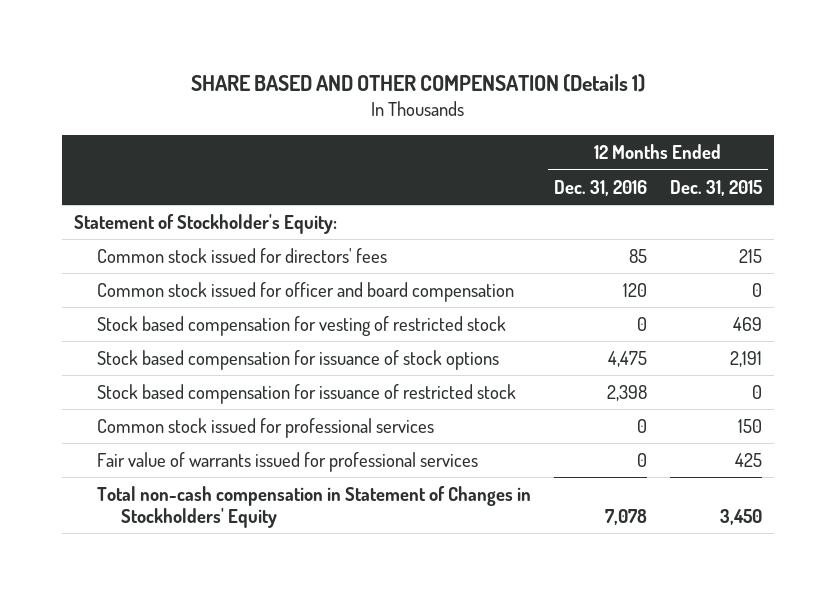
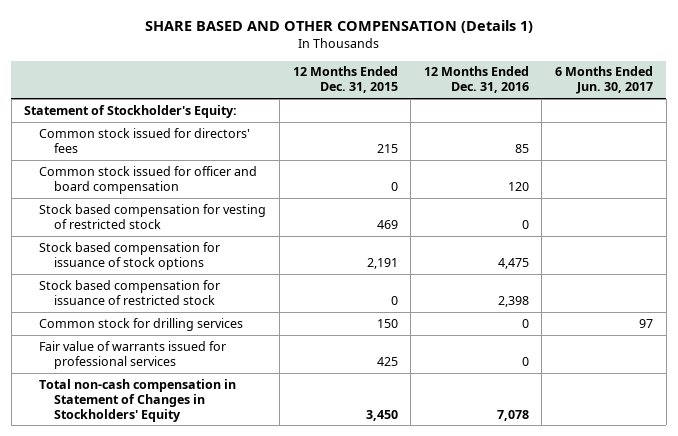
none -> [555,66,654,95] 6 Months Ended Jun. 30, 2017
[97,418,435,439] Common stock issued for professional services -> [39,317,244,331] Common stock for drilling services

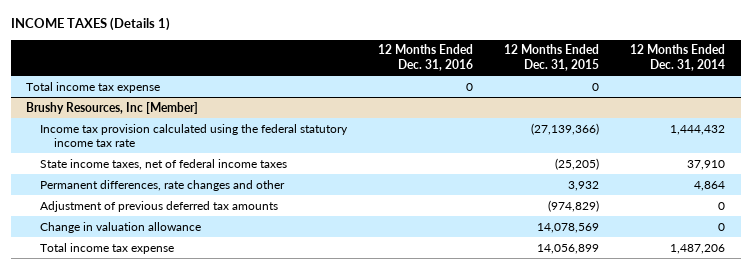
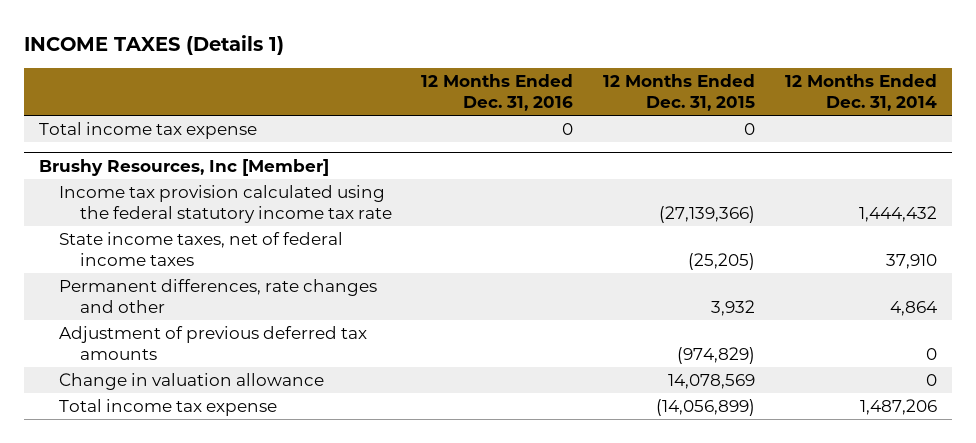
[537,243,600,254] 14,056,899 -> [656,399,756,417] (14,056,899)

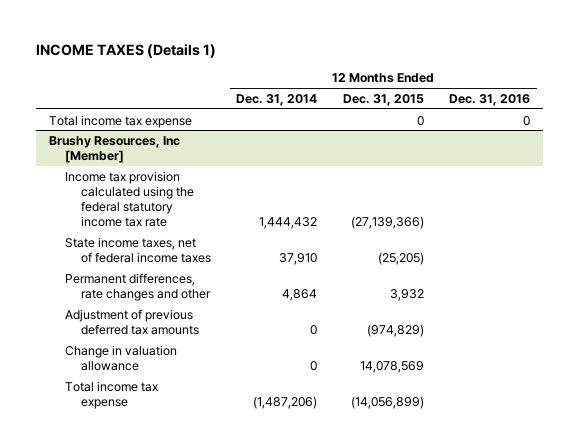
[859,399,937,416] 1,487,206 -> [253,395,318,409] (1,487,206)

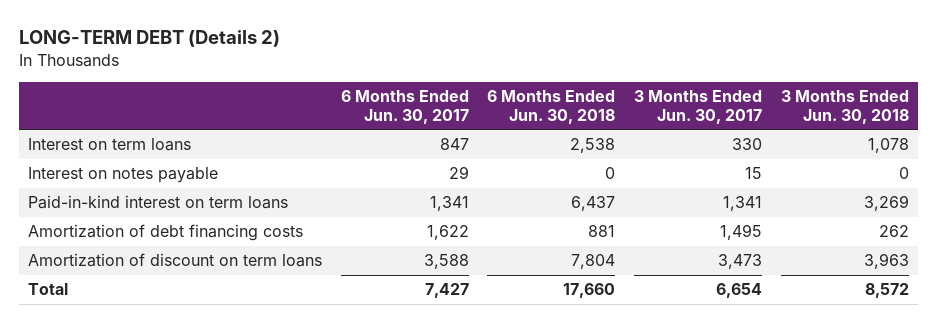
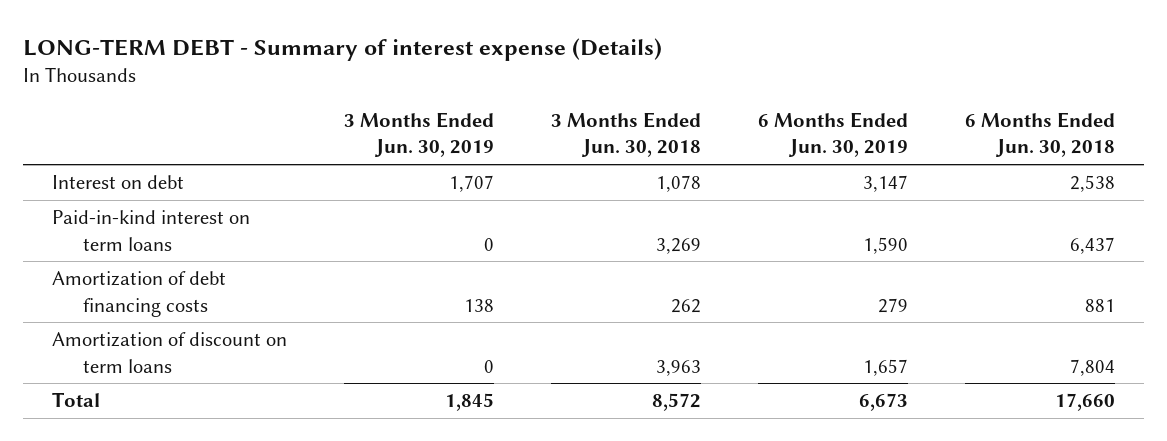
[18,29,280,47] LONG-TERM DEBT (Details 2) -> [23,37,663,61] LONG-TERM DEBT - Summary of interest expense (Details)
[340,89,469,124] 6 Months Ended Jun. 30, 2017 -> none
[634,89,763,124] 3 Months Ended Jun. 30, 2017 -> none
none -> [343,111,494,158] 3 Months Ended Jun. 30, 2019
none -> [758,111,909,158] 6 Months Ended Jun. 30, 2019
[28,167,219,184] Interest on notes payable -> none
[28,138,192,152] Interest on term loans -> [51,175,184,190] Interest on debt

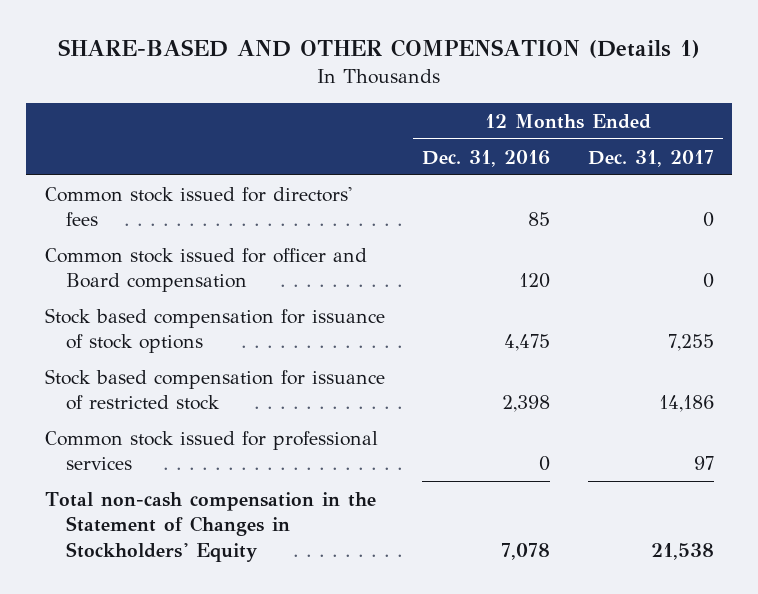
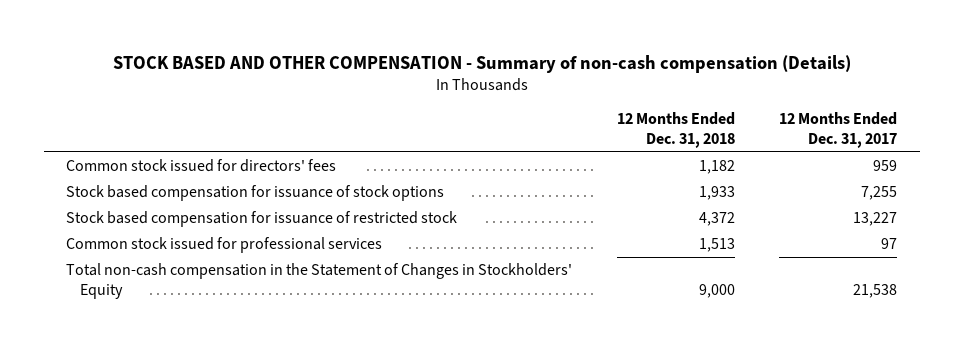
[58,39,701,59] SHARE-BASED AND OTHER COMPENSATION (Details 1) -> [112,54,851,73] STOCK BASED AND OTHER COMPENSATION - Summary of non-cash compensation (Details)
[422,149,551,167] Dec. 31, 2016 -> none
none -> [616,112,735,149] 12 Months Ended Dec. 31, 2018
[44,247,367,293] Common stock issued for officer and Board compensation -> none
[702,212,714,228] 0 -> [873,160,898,172] 959
[658,395,714,413] 14,186 -> [853,212,898,227] 13,227

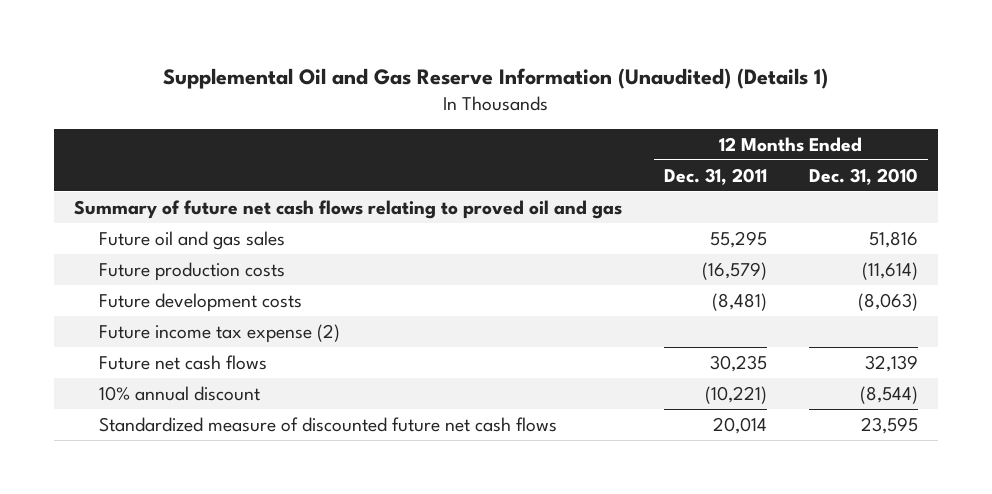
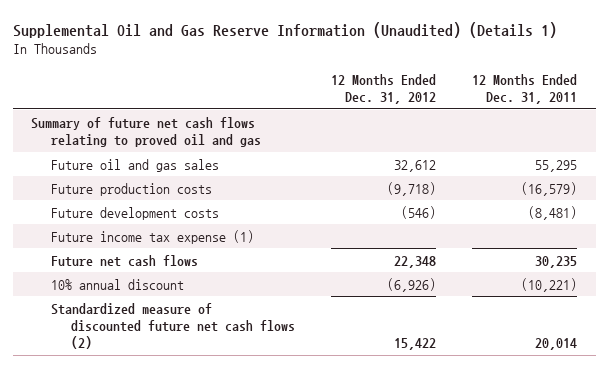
[808,167,918,185] Dec. 31, 2010 -> none
none -> [331,73,437,105] 12 Months Ended Dec. 31, 2012
[98,323,340,343] Future income tax expense (2) -> [50,229,254,244] Future income tax expense (1)
[98,416,557,432] Standardized measure of discounted future net cash flows -> [50,302,295,350] Standardized measure of discounted future net cash flows (2)

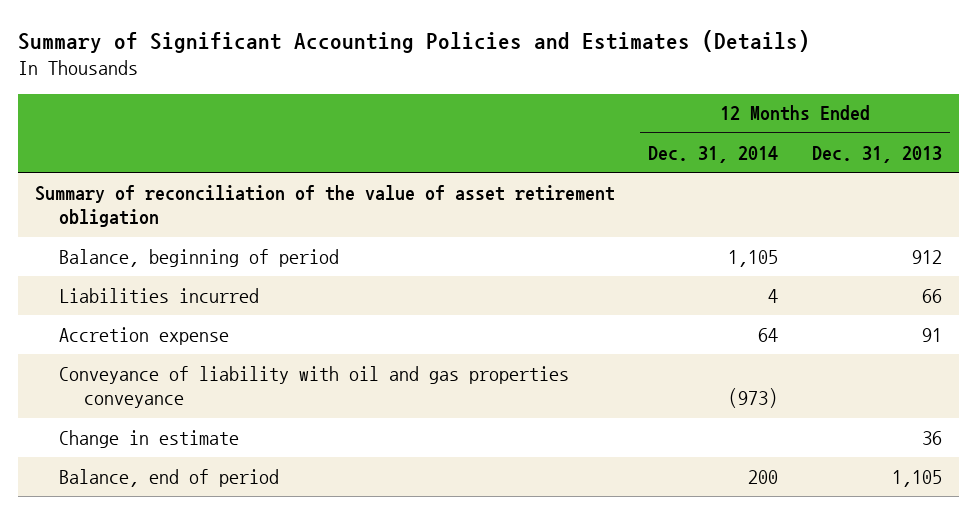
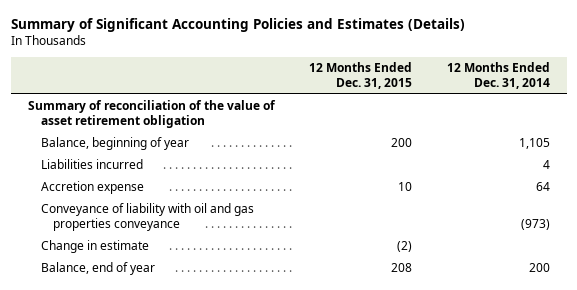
[811,145,942,163] Dec. 31, 2013 -> none
none -> [309,61,413,90] 12 Months Ended Dec. 31, 2015
[59,248,340,267] Balance, beginning of period -> [40,137,189,151] Balance, beginning of year
[59,468,280,487] Balance, end of period -> [40,262,155,276] Balance, end of year

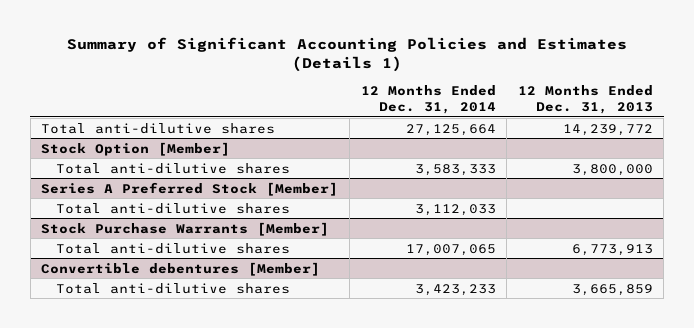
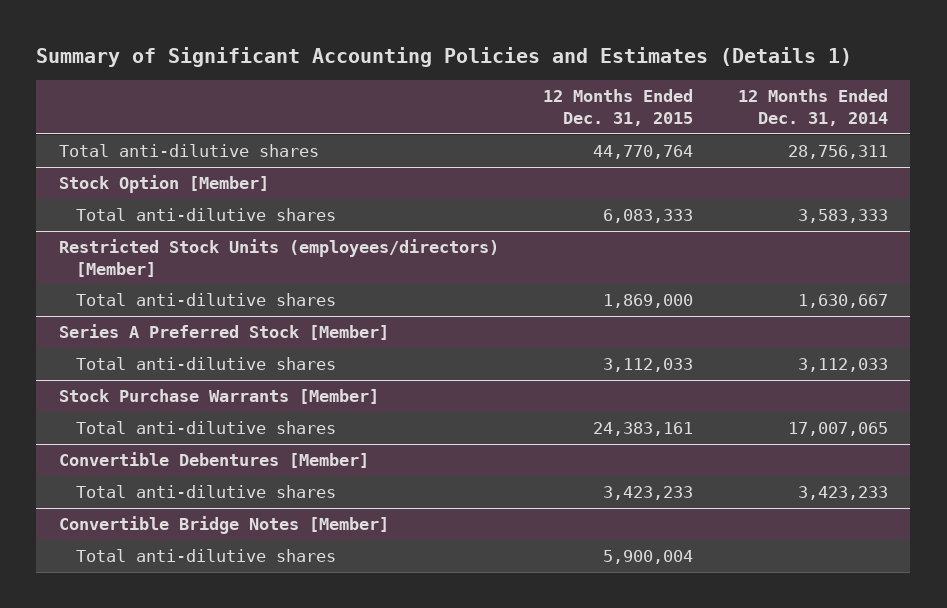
[517,85,653,115] 12 Months Ended Dec. 31, 2013 -> none
none -> [543,89,694,127] 12 Months Ended Dec. 31, 2015
[405,123,496,136] 27,125,664 -> [787,145,888,160] 28,756,311
none -> [58,239,499,277] Restricted Stock Units (employees/directors) [Member]
none -> [76,293,337,307] Total anti-dilutive shares
[41,261,321,276] Convertible debentures [Member] -> [58,452,369,469] Convertible Debentures [Member]
none -> [58,516,389,535] Convertible Bridge Notes [Member]
none -> [76,549,337,563] Total anti-dilutive shares

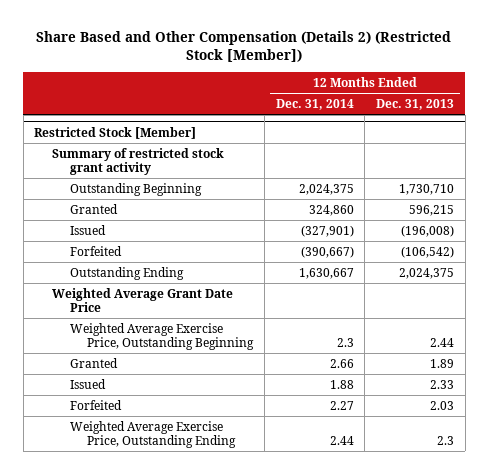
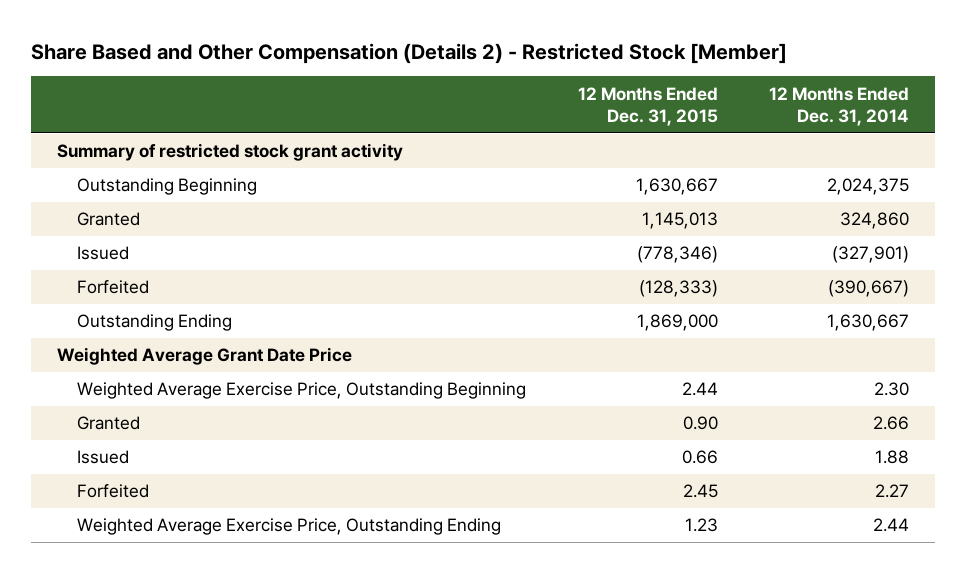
[36,30,452,63] Share Based and Other Compensation (Details 2) (Restricted Stock [Member]) -> [31,42,788,64] Share Based and Other Compensation (Details 2) - Restricted Stock [Member]
[375,98,454,110] Dec. 31, 2013 -> none
none -> [577,86,718,127] 12 Months Ended Dec. 31, 2015
[34,126,197,139] Restricted Stock [Member] -> none
[336,337,354,347] 2.3 -> [874,382,910,397] 2.30

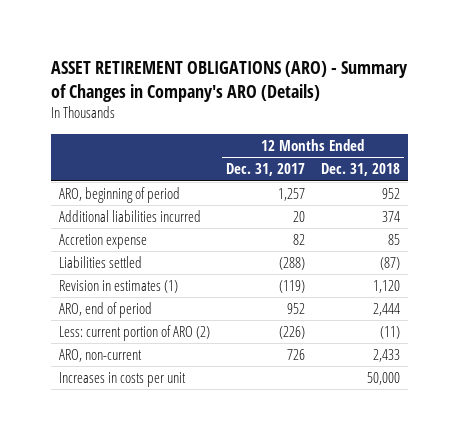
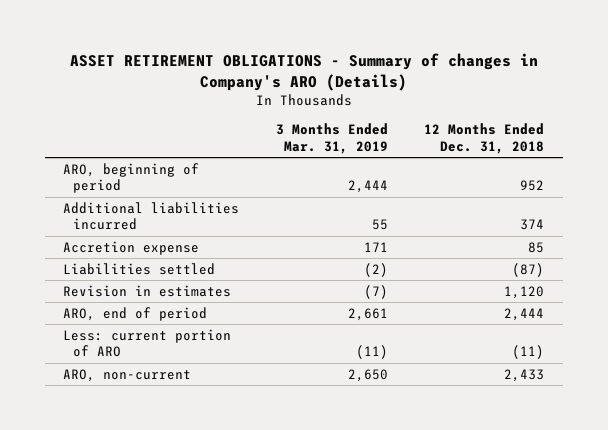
[50,61,408,102] ASSET RETIREMENT OBLIGATIONS (ARO) - Summary of Changes in Company's ARO (Details) -> [69,53,538,91] ASSET RETIREMENT OBLIGATIONS - Summary of changes in Company's ARO (Details)
[225,163,305,177] Dec. 31, 2017 -> none
none -> [275,123,388,155] 3 Months Ended Mar. 31, 2019
[58,280,178,294] Revision in estimates (1) -> [63,284,232,297] Revision in estimates
[58,325,210,342] Less: current portion of ARO (2) -> [63,328,232,358] Less: current portion of ARO
[58,372,186,388] Increases in costs per unit -> none

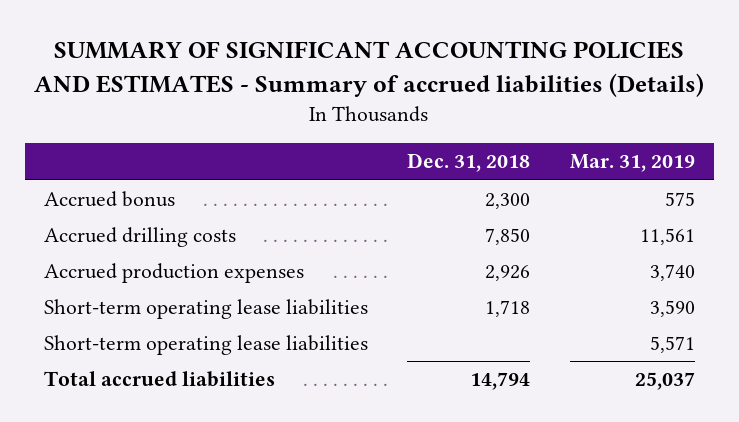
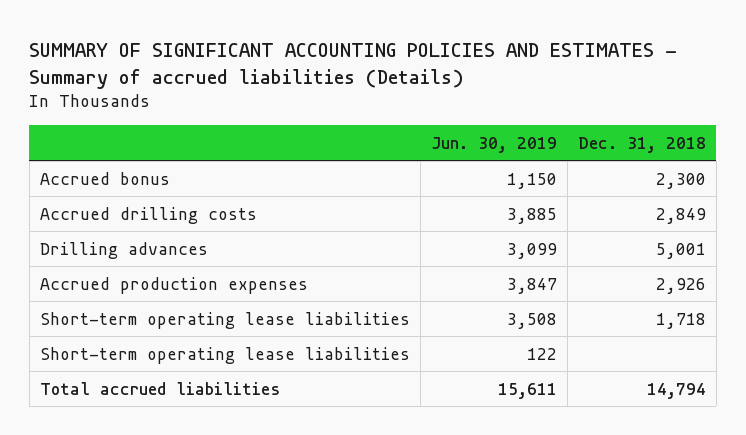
[569,154,695,173] Mar. 31, 2019 -> none
none -> [430,136,557,153] Jun. 30, 2019
[485,228,531,246] 7,850 -> [655,207,706,224] 2,849
none -> [39,241,208,259] Drilling advances

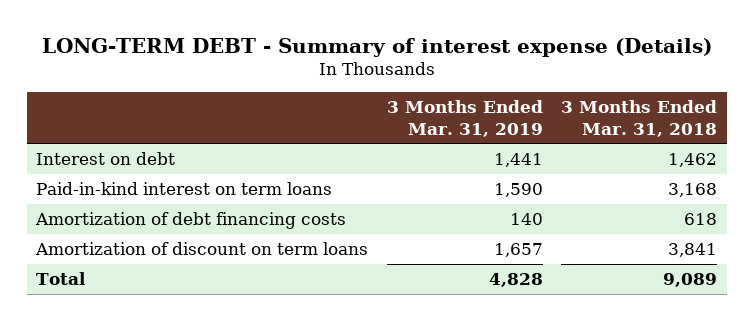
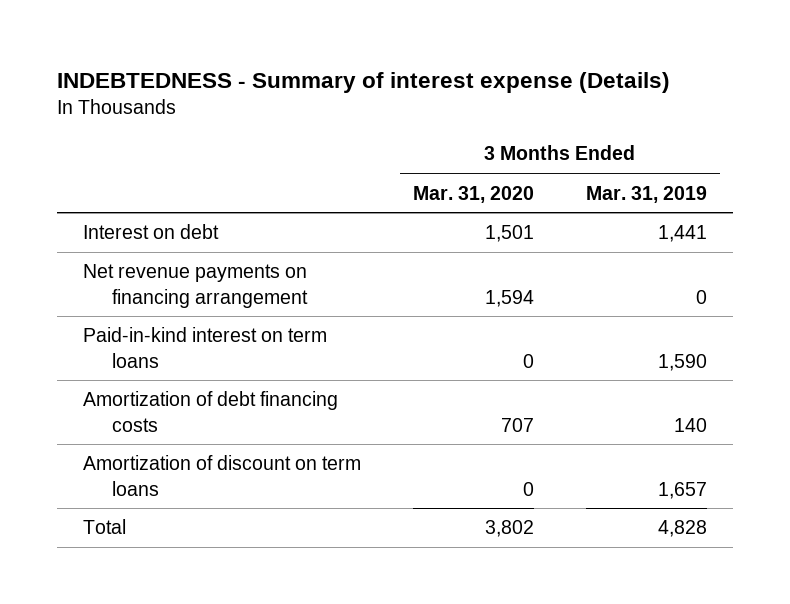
[41,37,712,57] LONG-TERM DEBT - Summary of interest expense (Details) -> [57,71,671,93] INDEBTEDNESS - Summary of interest expense (Details)
[561,100,718,137] 3 Months Ended Mar. 31, 2018 -> none
none -> [412,185,534,203] Mar. 31, 2020
none -> [82,264,308,308] Net revenue payments on financing arrangement

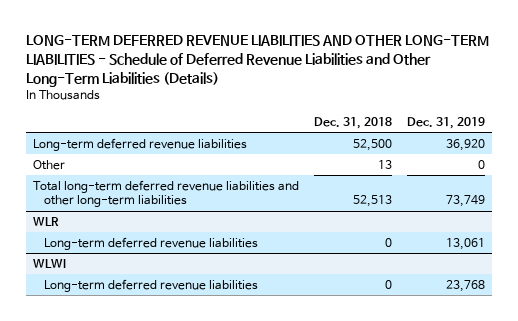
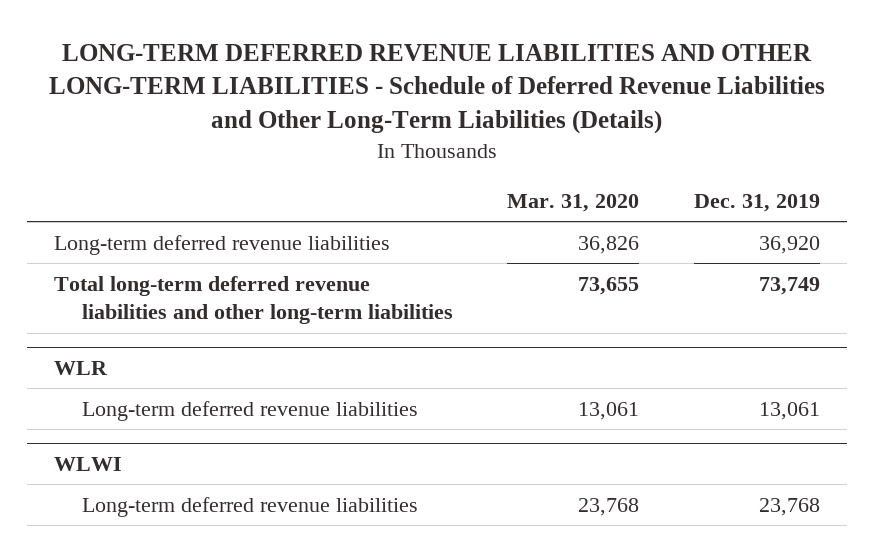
[313,117,392,130] Dec. 31, 2018 -> none
none -> [507,193,640,212] Mar. 31, 2020
[33,159,66,170] Other -> none

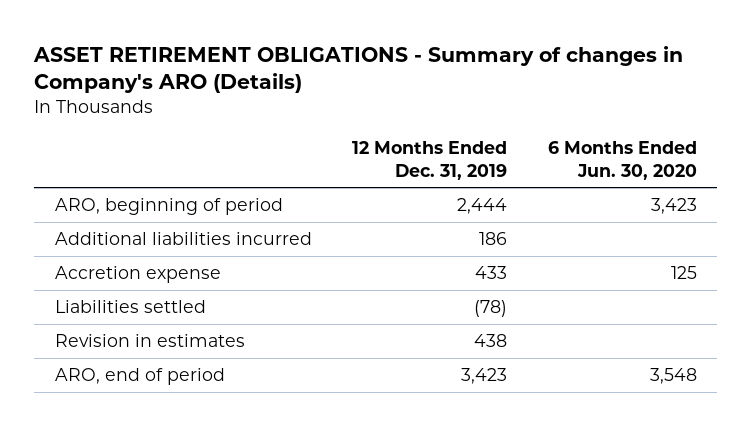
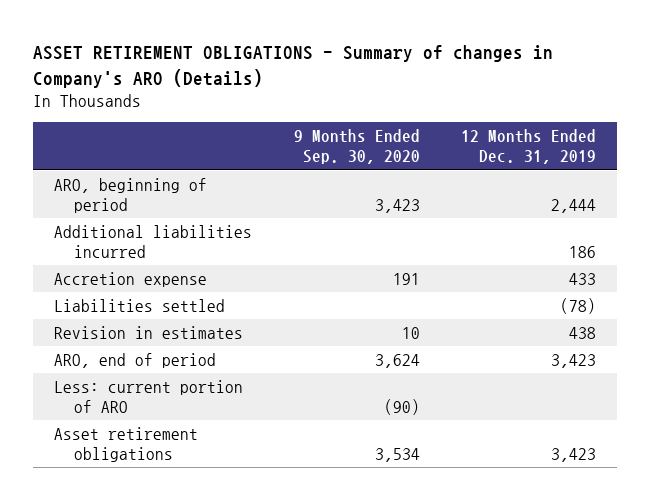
[548,140,698,180] 6 Months Ended Jun. 30, 2020 -> none
none -> [293,129,420,165] 9 Months Ended Sep. 30, 2020
none -> [53,379,243,413] Less: current portion of ARO
none -> [53,426,198,462] Asset retirement obligations

